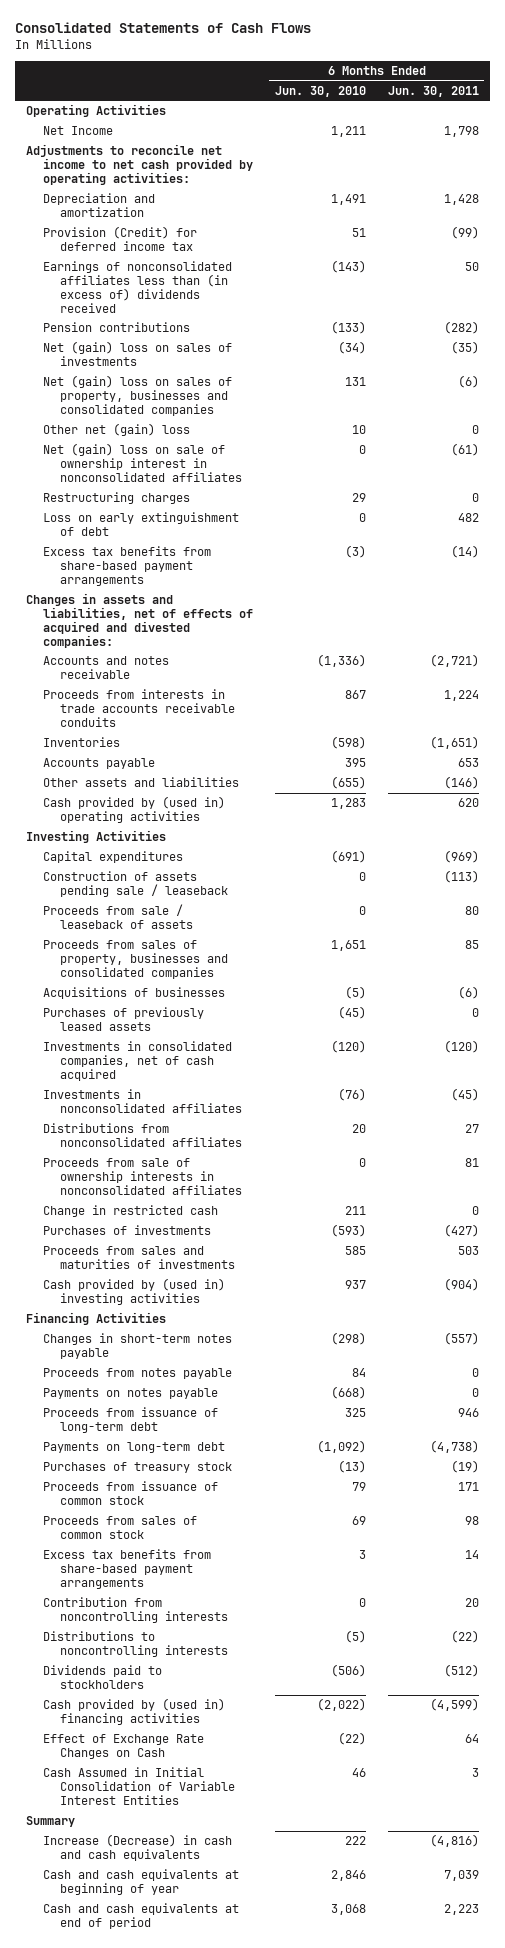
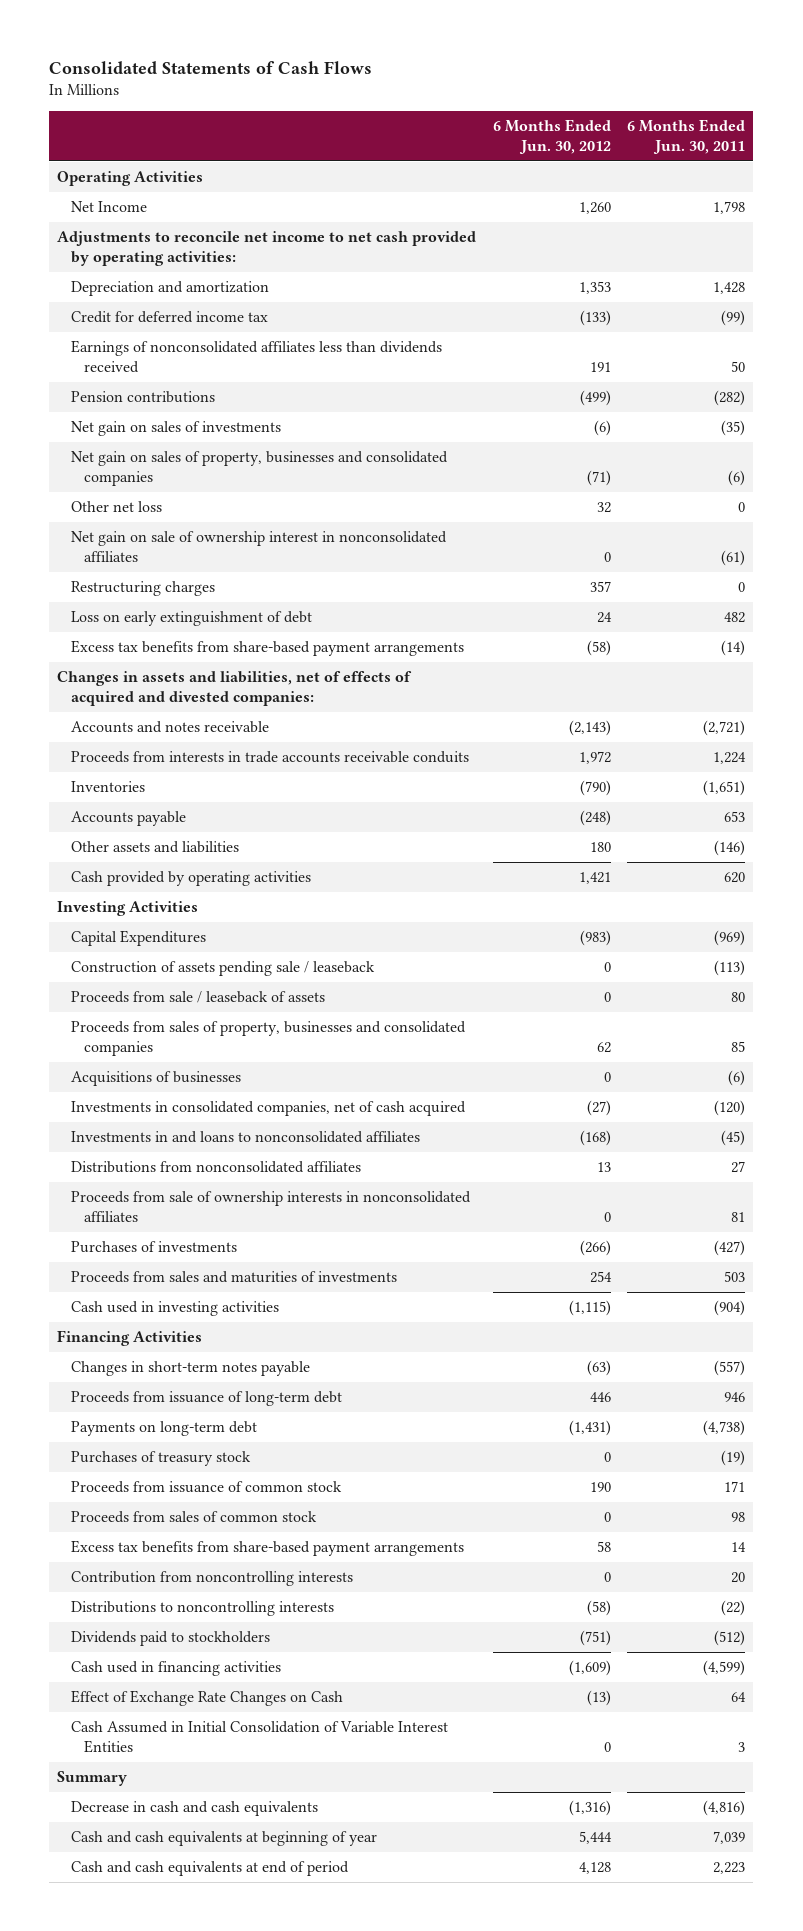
[274,85,366,97] Jun. 30, 2010 -> none
none -> [492,119,611,154] 6 Months Ended Jun. 30, 2012
[43,226,198,252] Provision (Credit) for deferred income tax -> [70,311,268,324] Credit for deferred income tax
[43,261,233,313] Earnings of nonconsolidated affiliates less than (in excess of) dividends received -> [70,340,442,373] Earnings of nonconsolidated affiliates less than dividends received
[43,341,233,367] Net (gain) loss on sales of investments -> [70,421,281,437] Net gain on sales of investments
[43,375,233,416] Net (gain) loss on sales of property, businesses and consolidated companies -> [70,451,448,486] Net gain on sales of property, businesses and consolidated companies
[43,423,191,437] Other net (gain) loss -> [70,501,162,513] Other net loss
[43,443,242,482] Net (gain) loss on sale of ownership interest in nonconsolidated affiliates -> [70,531,447,562] Net gain on sale of ownership interest in nonconsolidated affiliates
[43,796,226,824] Cash provided by (used in) operating activities -> [70,871,311,887] Cash provided by operating activities
[43,851,184,864] Capital expenditures -> [70,930,206,947] Capital Expenditures
[43,1007,205,1032] Purchases of previously leased assets -> none
[43,1089,242,1114] Investments in nonconsolidated affiliates -> [70,1131,420,1144] Investments in and loans to nonconsolidated affiliates
[43,1205,219,1218] Change in restricted cash -> none
[43,1278,226,1306] Cash provided by (used in) investing activities -> [70,1301,279,1317] Cash used in investing activities
[43,1368,233,1380] Proceeds from notes payable -> none
[43,1388,219,1400] Payments on notes payable -> none
[43,1698,226,1726] Cash provided by (used in) financing activities -> [70,1661,281,1677] Cash used in financing activities
[43,1834,233,1862] Increase (Decrease) in cash and cash equivalents -> [70,1801,318,1817] Decrease in cash and cash equivalents

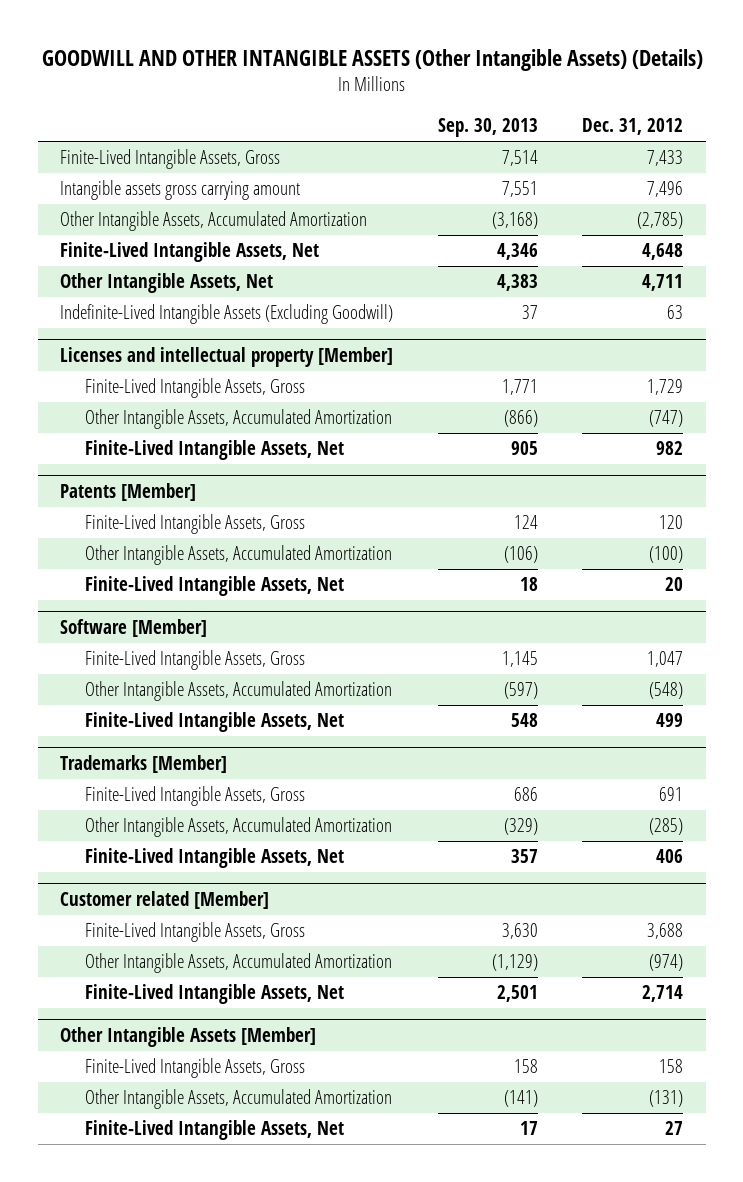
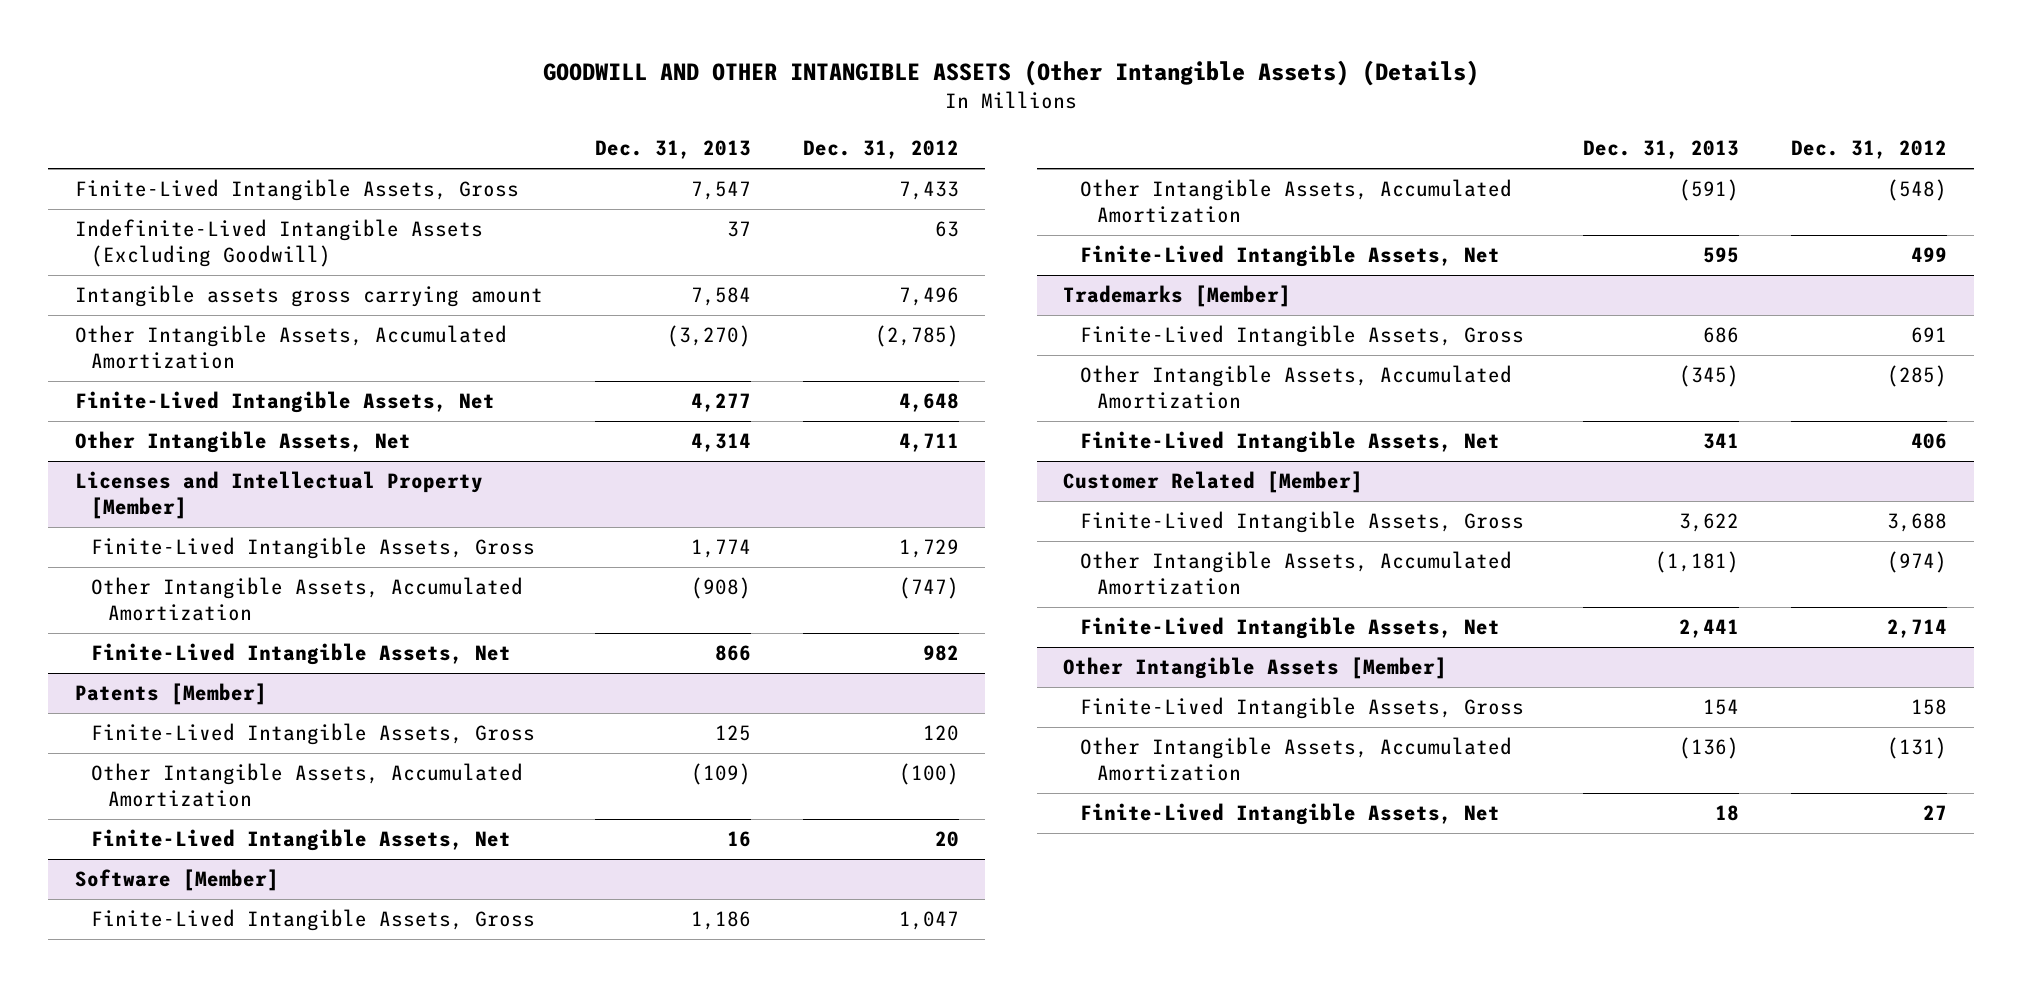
[437,118,538,138] Sep. 30, 2013 -> none
none -> [594,140,751,160] Dec. 31, 2013
[59,304,393,325] Indefinite-Lived Intangible Assets (Excluding Goodwill) -> [74,219,483,267] Indefinite-Lived Intangible Assets (Excluding Goodwill)
[59,346,393,367] Licenses and intellectual property [Member] -> [74,471,483,519] Licenses and Intellectual Property [Member]
[59,890,269,909] Customer related [Member] -> [1062,471,1363,494] Customer Related [Member]

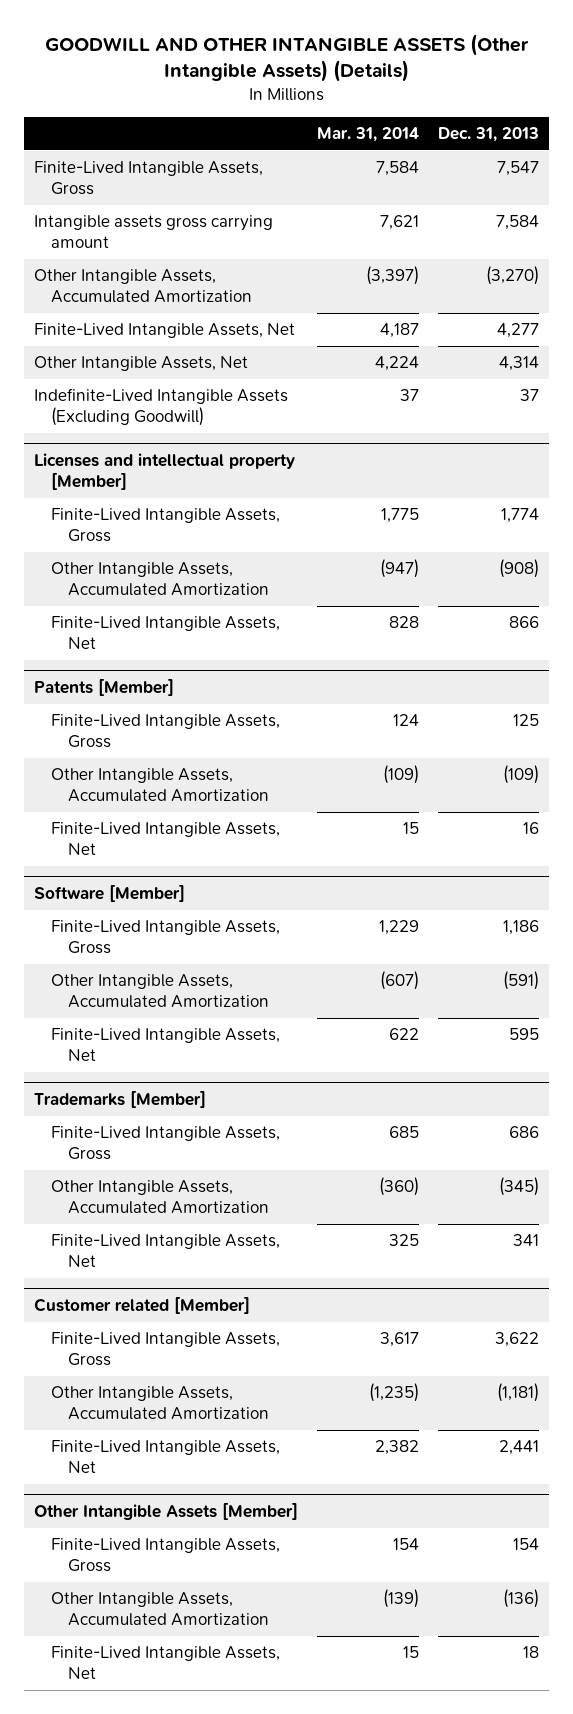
[803,140,960,160] Dec. 31, 2012 -> none
none -> [317,126,420,142] Mar. 31, 2014
[74,219,483,267] Indefinite-Lived Intangible Assets (Excluding Goodwill) -> [33,388,288,427] Indefinite-Lived Intangible Assets (Excluding Goodwill)
[74,471,483,519] Licenses and Intellectual Property [Member] -> [33,452,295,490] Licenses and intellectual property [Member]
[1062,471,1363,494] Customer Related [Member] -> [33,1296,250,1314] Customer related [Member]

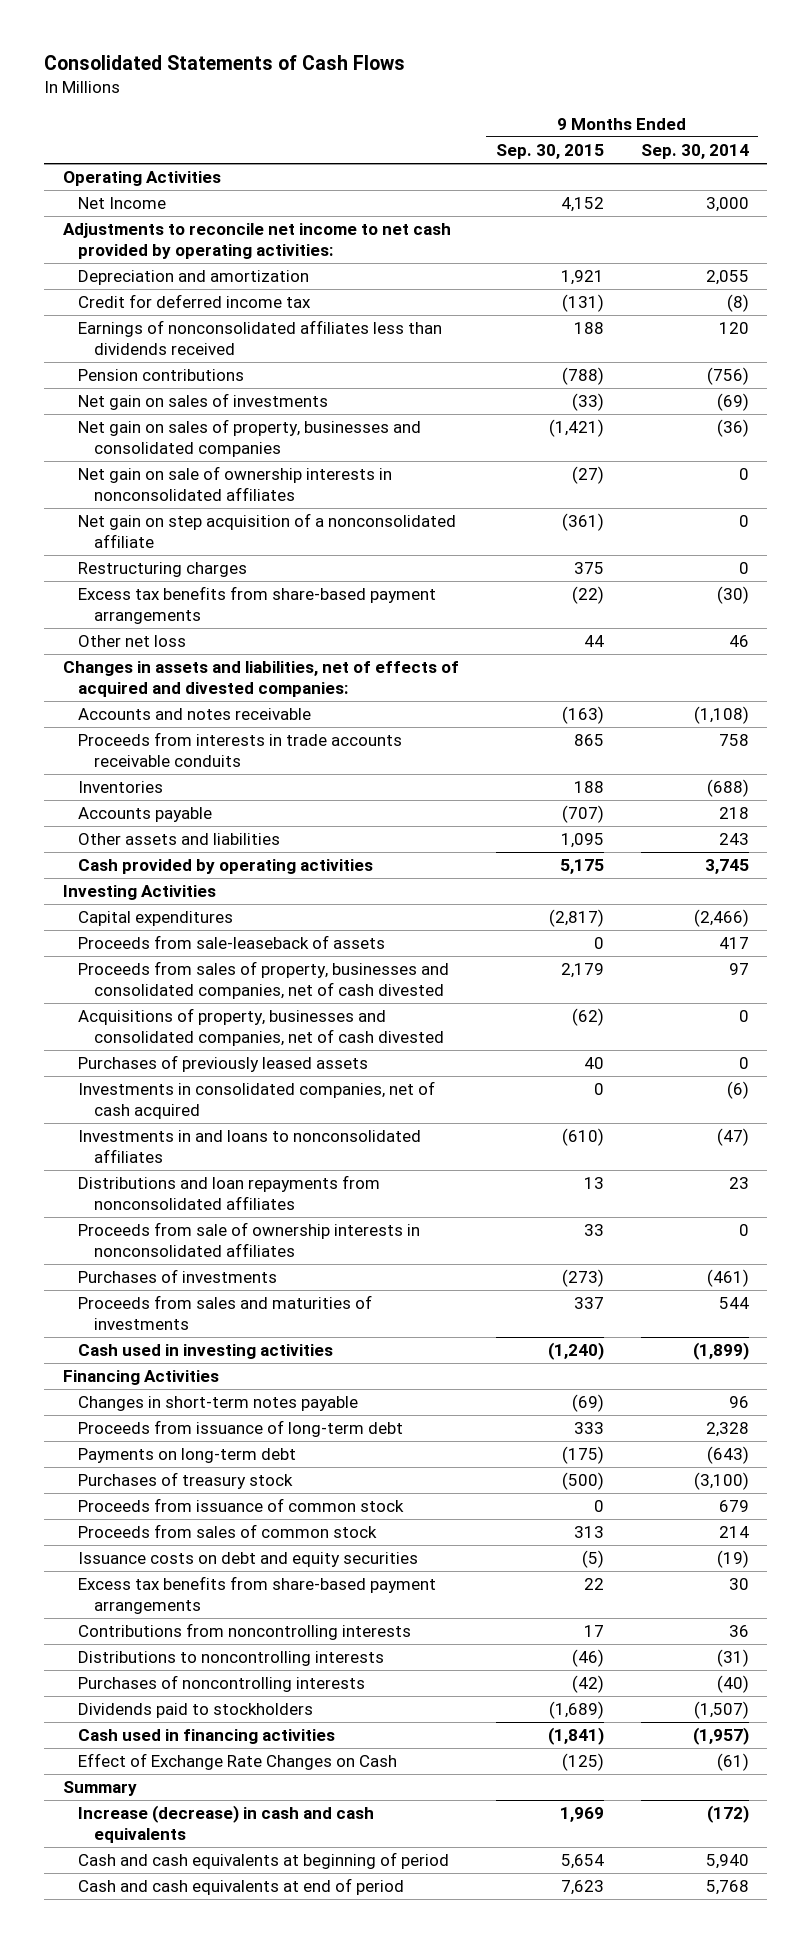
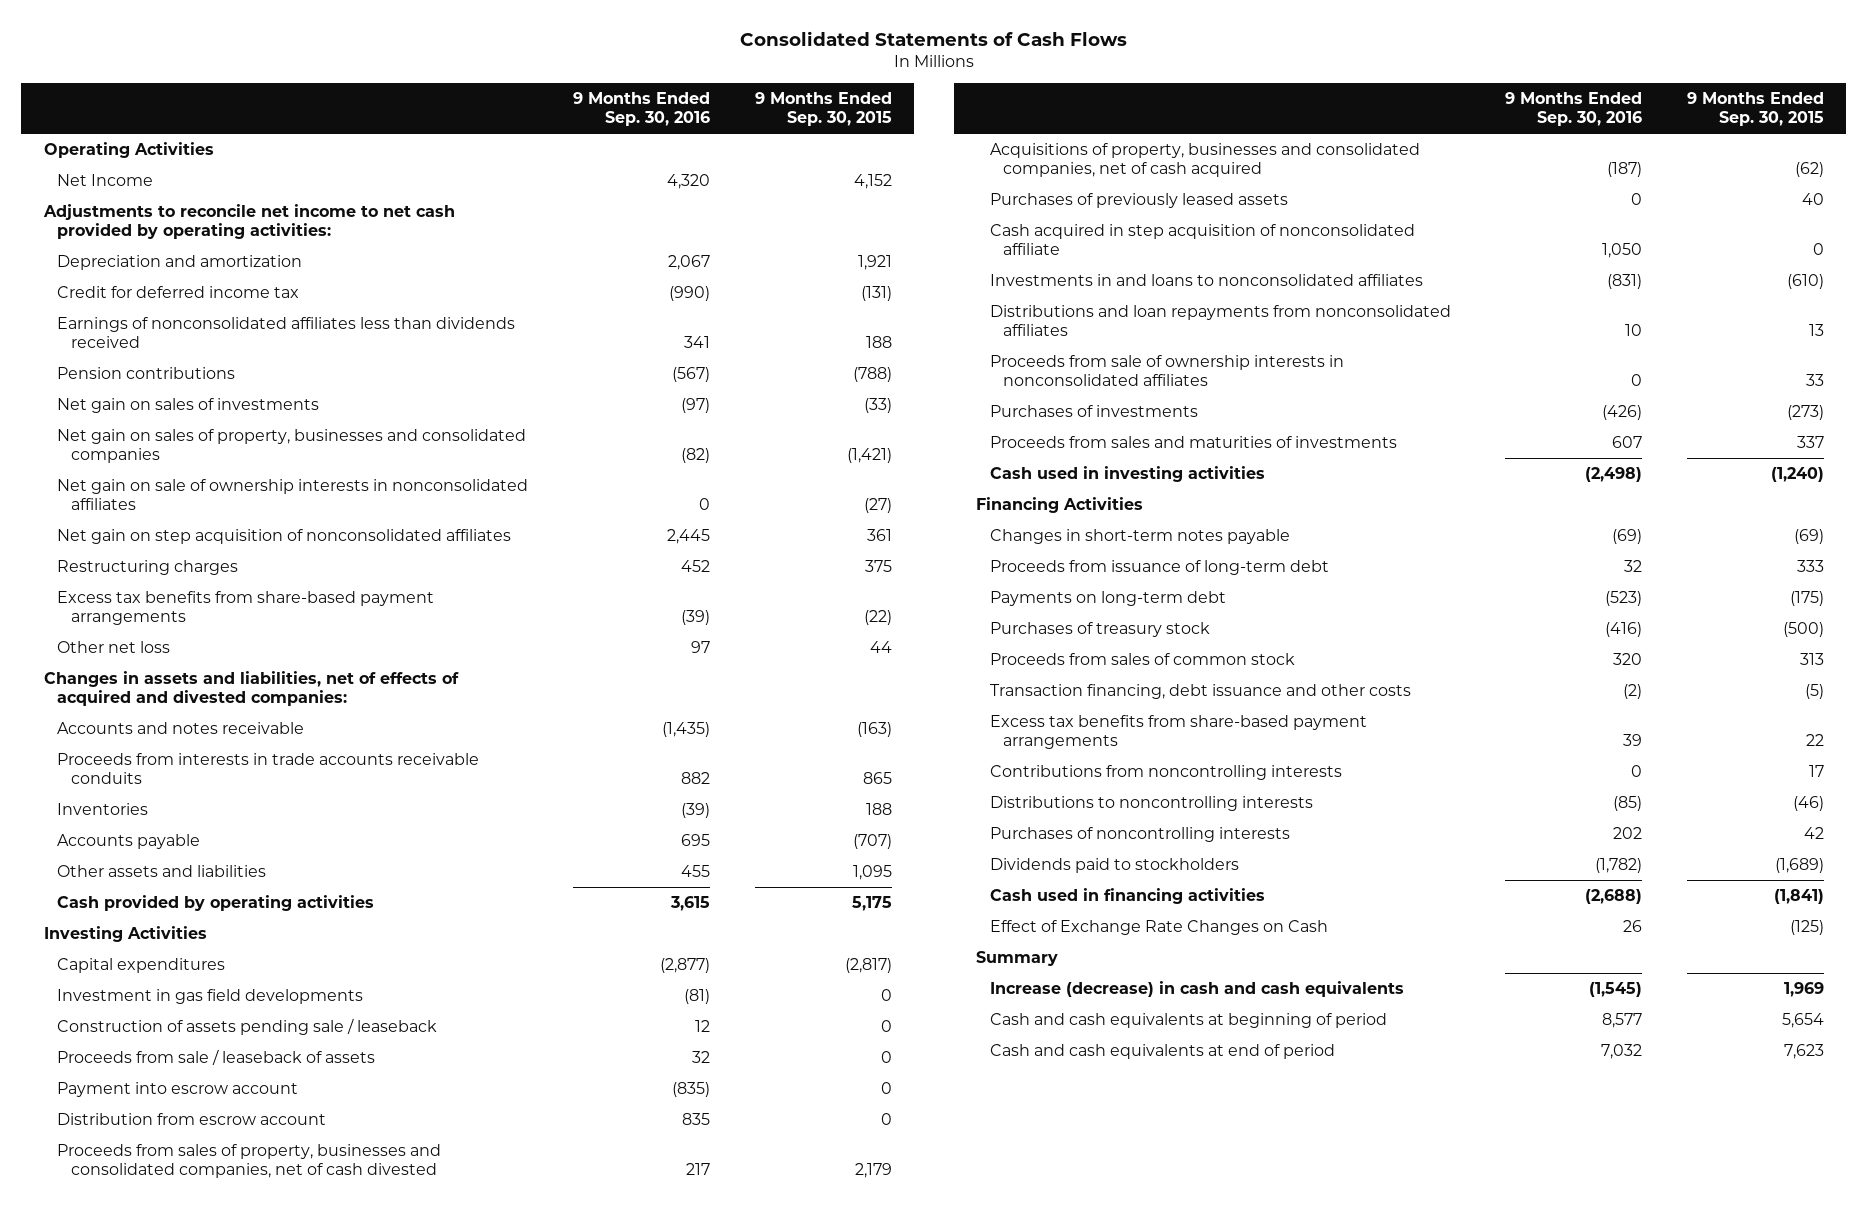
[640,143,749,159] Sep. 30, 2014 -> none
none -> [572,92,710,127] 9 Months Ended Sep. 30, 2016
[78,513,457,548] Net gain on step acquisition of a nonconsolidated affiliate -> [57,528,512,544] Net gain on step acquisition of nonconsolidated affiliates
[561,513,604,532] (361) -> [866,528,892,541] 361
none -> [57,988,364,1004] Investment in gas field developments
none -> [57,1017,438,1035] Construction of assets pending sale / leaseback
[78,935,386,950] Proceeds from sale-leaseback of assets -> [57,1048,376,1065] Proceeds from sale / leaseback of assets
none -> [57,1081,299,1097] Payment into escrow account
none -> [57,1112,327,1125] Distribution from escrow account
[78,1008,445,1046] Acquisitions of property, businesses and consolidated companies, net of cash divested -> [989,142,1420,177] Acquisitions of property, businesses and consolidated companies, net of cash acquired
[78,1081,436,1119] Investments in consolidated companies, net of cash acquired -> none
none -> [989,223,1415,255] Cash acquired in step acquisition of nonconsolidated affiliate
[78,1498,405,1513] Proceeds from issuance of common stock -> none
[78,1552,419,1568] Issuance costs on debt and equity securities -> [989,683,1411,699] Transaction financing, debt issuance and other costs
[571,1675,604,1694] (42) -> [1803,826,1824,839] 42

